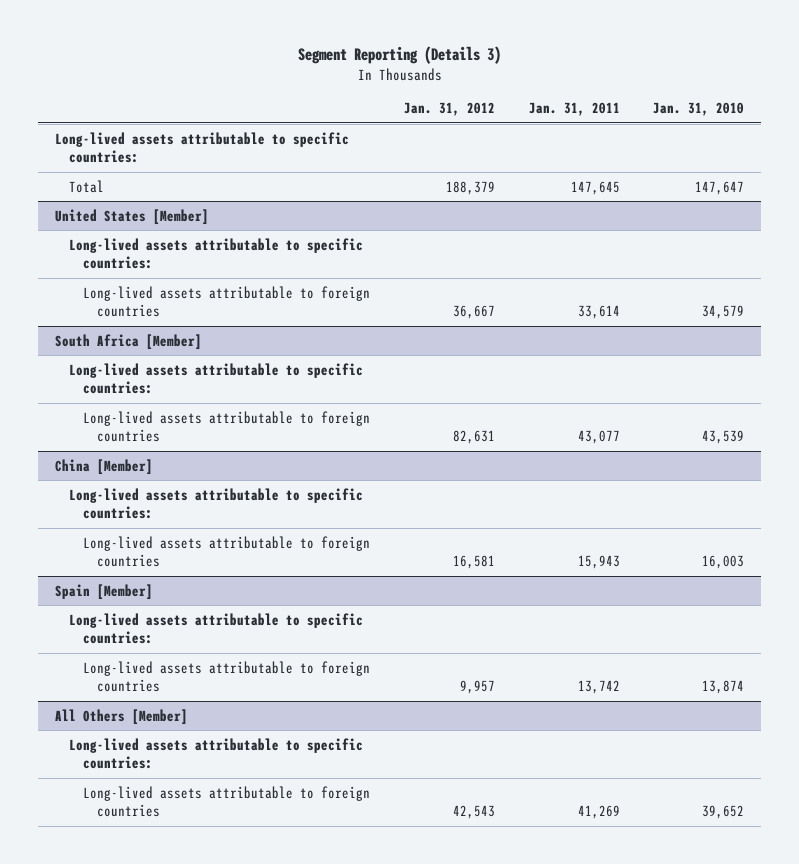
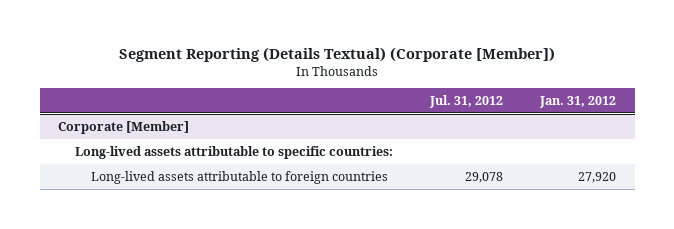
[297,46,501,65] Segment Reporting (Details 3) -> [119,47,556,63] Segment Reporting (Details Textual) (Corporate [Member])
[528,102,620,117] Jan. 31, 2011 -> none
[653,102,745,117] Jan. 31, 2010 -> none
none -> [428,94,503,108] Jul. 31, 2012
[54,131,349,164] Long-lived assets attributable to specific countries: -> none
[68,179,104,193] Total -> none
[54,208,209,225] United States [Member] -> none
[68,237,363,270] Long-lived assets attributable to specific countries: -> none
[83,285,371,318] Long-lived assets attributable to foreign countries -> none
[54,333,202,350] South Africa [Member] -> none
[68,362,363,395] Long-lived assets attributable to specific countries: -> none
[83,410,371,443] Long-lived assets attributable to foreign countries -> none
[54,458,153,475] China [Member] -> none
[68,487,363,520] Long-lived assets attributable to specific countries: -> none
[83,535,371,568] Long-lived assets attributable to foreign countries -> none
[54,583,153,600] Spain [Member] -> none
[68,612,363,645] Long-lived assets attributable to specific countries: -> none
[83,660,371,693] Long-lived assets attributable to foreign countries -> none
[54,708,188,725] All Others [Member] -> none
none -> [58,120,190,134] Corporate [Member]
[452,805,495,820] 42,543 -> [577,171,616,183] 27,920

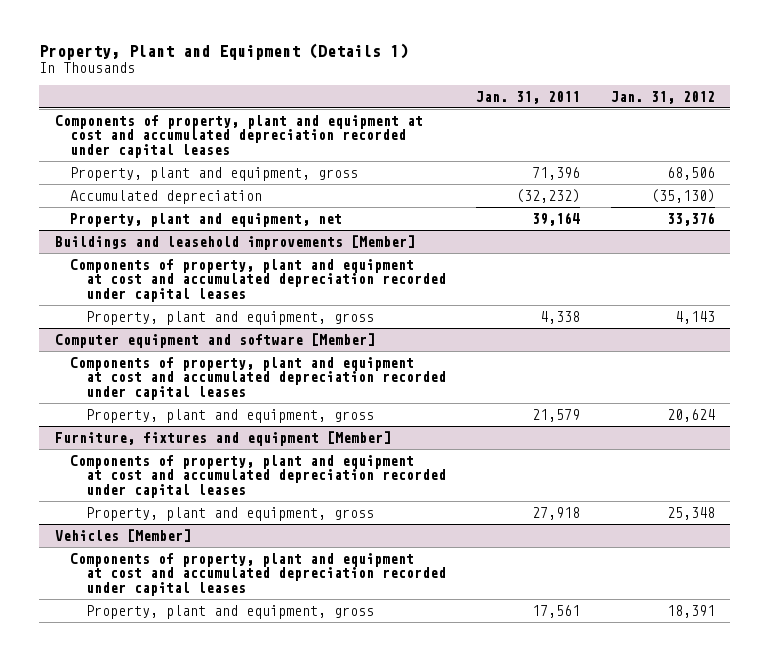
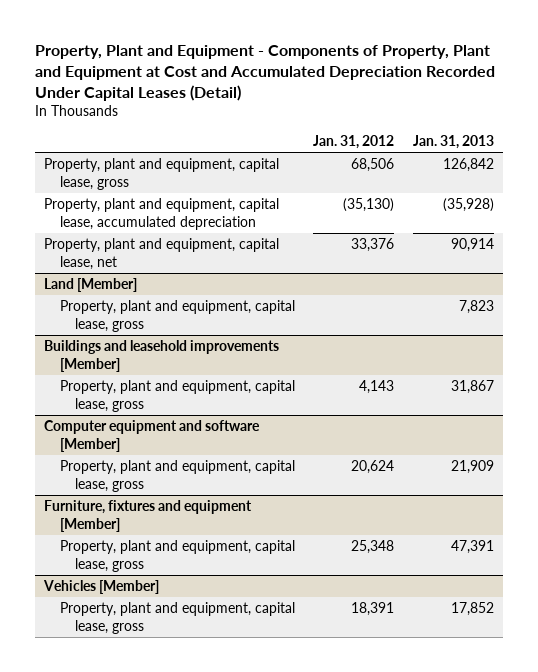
[39,43,409,61] Property, Plant and Equipment (Details 1) -> [34,44,495,101] Property, Plant and Equipment - Components of Property, Plant and Equipment at Cost and Accumulated Depreciation Recorded Under Capital Leases (Detail)
[476,90,581,104] Jan. 31, 2011 -> none
none -> [412,134,494,149] Jan. 31, 2013
[54,114,423,158] Components of property, plant and equipment at cost and accumulated depreciation recorded under capital leases -> none
[70,166,359,181] Property, plant and equipment, gross -> [44,158,280,190] Property, plant and equipment, capital lease, gross
[70,189,263,204] Accumulated depreciation -> [44,198,280,230] Property, plant and equipment, capital lease, accumulated depreciation
[70,212,343,227] Property, plant and equipment, net -> [44,238,280,270] Property, plant and equipment, capital lease, net
none -> [44,278,138,293] Land [Member]
none -> [59,300,295,332] Property, plant and equipment, capital lease, gross
[70,258,446,302] Components of property, plant and equipment at cost and accumulated depreciation recorded under capital leases -> none
[85,310,374,325] Property, plant and equipment, gross -> [59,380,295,412] Property, plant and equipment, capital lease, gross
[70,356,446,400] Components of property, plant and equipment at cost and accumulated depreciation recorded under capital leases -> none
[85,408,374,423] Property, plant and equipment, gross -> [59,460,295,492] Property, plant and equipment, capital lease, gross
[70,454,446,498] Components of property, plant and equipment at cost and accumulated depreciation recorded under capital leases -> none
[85,506,374,521] Property, plant and equipment, gross -> [59,540,295,572] Property, plant and equipment, capital lease, gross
[70,552,446,596] Components of property, plant and equipment at cost and accumulated depreciation recorded under capital leases -> none
[85,604,374,619] Property, plant and equipment, gross -> [59,602,295,634] Property, plant and equipment, capital lease, gross

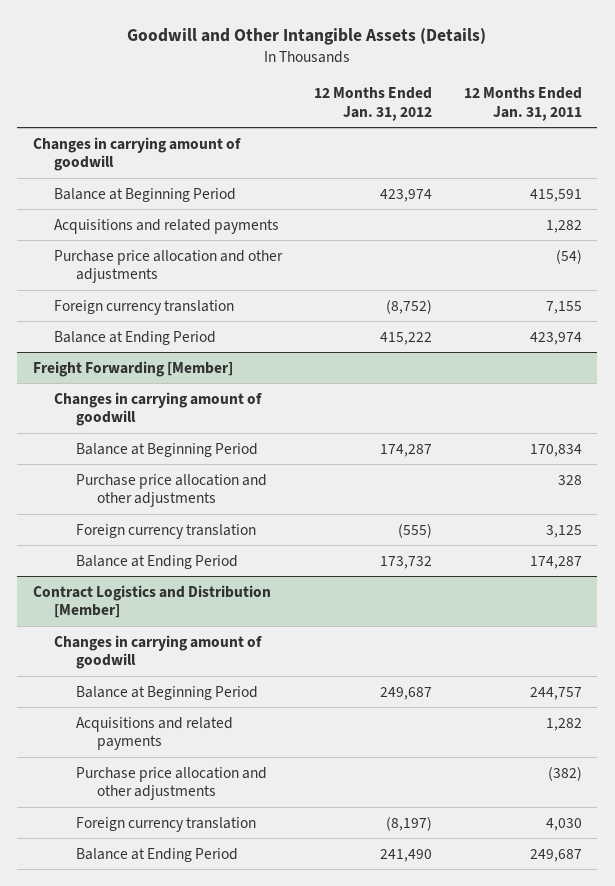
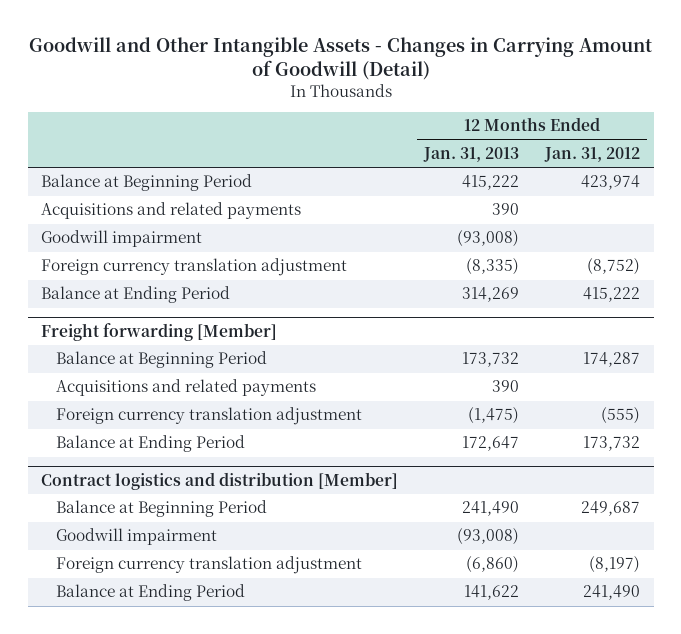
[127,28,487,46] Goodwill and Other Intangible Assets (Details) -> [28,36,652,80] Goodwill and Other Intangible Assets - Changes in Carrying Amount of Goodwill (Detail)
[463,86,582,121] 12 Months Ended Jan. 31, 2011 -> none
none -> [423,147,520,163] Jan. 31, 2013
[33,136,242,172] Changes in carrying amount of goodwill -> none
[54,249,284,284] Purchase price allocation and other adjustments -> none
none -> [40,230,202,248] Goodwill impairment
[54,299,235,315] Foreign currency translation -> [40,258,347,277] Foreign currency translation adjustment
[54,391,263,427] Changes in carrying amount of goodwill -> none
[33,360,234,377] Freight Forwarding [Member] -> [40,322,277,341] Freight forwarding [Member]
[75,473,267,508] Purchase price allocation and other adjustments -> none
none -> [55,379,316,397] Acquisitions and related payments
[75,523,256,539] Foreign currency translation -> [55,407,362,426] Foreign currency translation adjustment
[54,634,263,670] Changes in carrying amount of goodwill -> none
[33,584,272,619] Contract Logistics and Distribution [Member] -> [40,471,398,490] Contract logistics and distribution [Member]
[75,716,233,751] Acquisitions and related payments -> none
[75,766,267,801] Purchase price allocation and other adjustments -> none
none -> [55,528,217,546] Goodwill impairment
[75,816,256,832] Foreign currency translation -> [55,556,362,575] Foreign currency translation adjustment

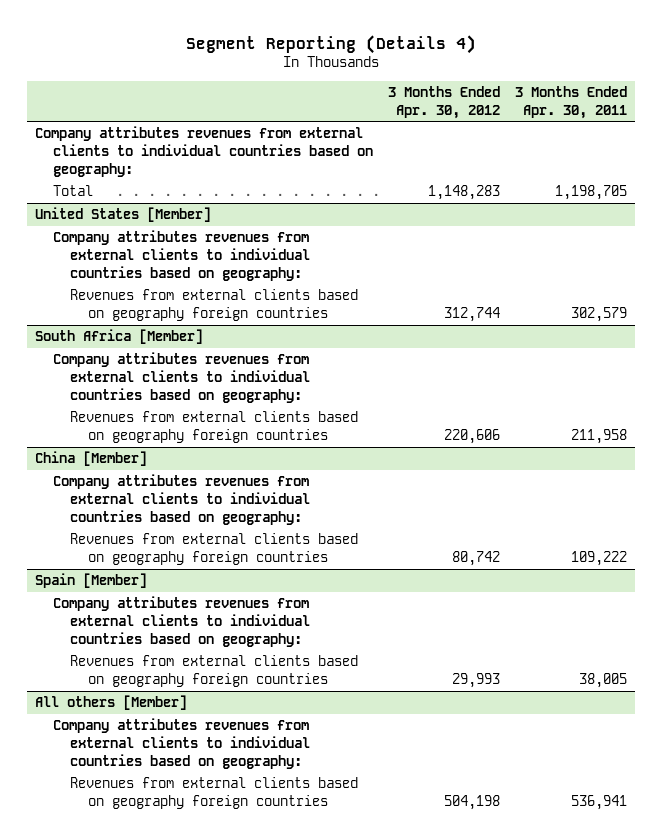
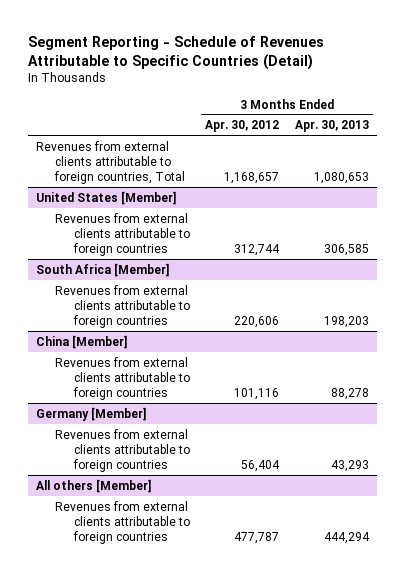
[186,34,477,54] Segment Reporting (Details 4) -> [27,35,324,70] Segment Reporting - Schedule of Revenues Attributable to Specific Countries (Detail)
[515,85,628,119] 3 Months Ended Apr. 30, 2011 -> none
none -> [295,120,370,133] Apr. 30, 2013
[35,126,373,177] Company attributes revenues from external clients to individual countries based on geography: -> none
[52,185,93,197] Total -> none
none -> [35,140,185,185] Revenues from external clients attributable to foreign countries, Total
[52,230,311,281] Company attributes revenues from external clients to individual countries based on geography: -> none
[70,289,359,321] Revenues from external clients based on geography foreign countries -> [54,212,190,257] Revenues from external clients attributable to foreign countries
[52,352,311,403] Company attributes revenues from external clients to individual countries based on geography: -> none
[70,411,359,443] Revenues from external clients based on geography foreign countries -> [54,284,190,329] Revenues from external clients attributable to foreign countries
[52,474,311,525] Company attributes revenues from external clients to individual countries based on geography: -> none
[35,573,148,589] Spain [Member] -> none
[52,596,311,647] Company attributes revenues from external clients to individual countries based on geography: -> none
[70,533,359,565] Revenues from external clients based on geography foreign countries -> [54,356,190,401] Revenues from external clients attributable to foreign countries
[451,550,500,566] 80,742 -> [234,388,280,401] 101,116
none -> [35,406,147,421] Germany [Member]
[70,655,359,687] Revenues from external clients based on geography foreign countries -> [54,428,190,473] Revenues from external clients attributable to foreign countries
[451,672,500,688] 29,993 -> [241,460,281,473] 56,404
[52,718,311,769] Company attributes revenues from external clients to individual countries based on geography: -> none
[70,777,359,809] Revenues from external clients based on geography foreign countries -> [54,500,190,545] Revenues from external clients attributable to foreign countries
[443,794,500,810] 504,198 -> [234,532,280,545] 477,787

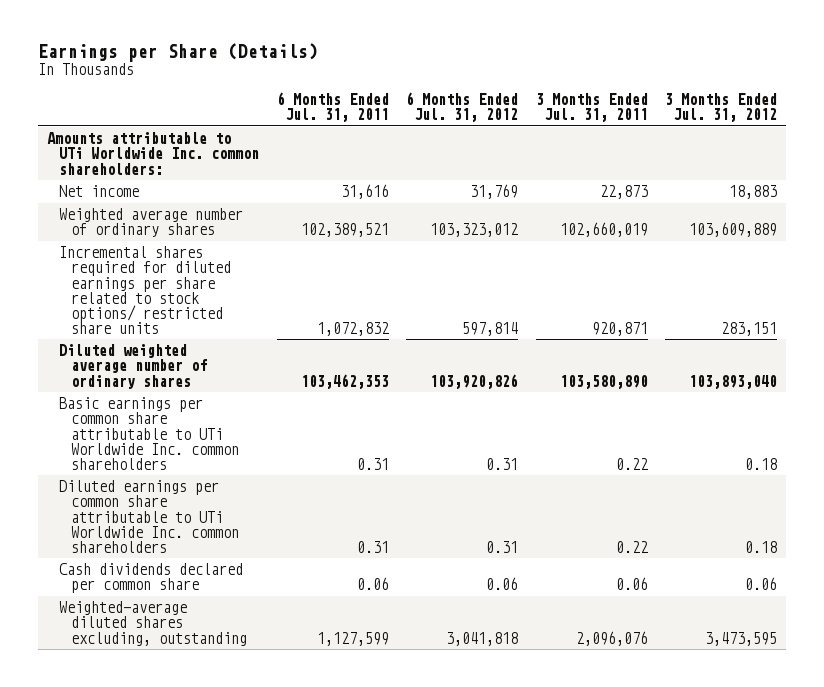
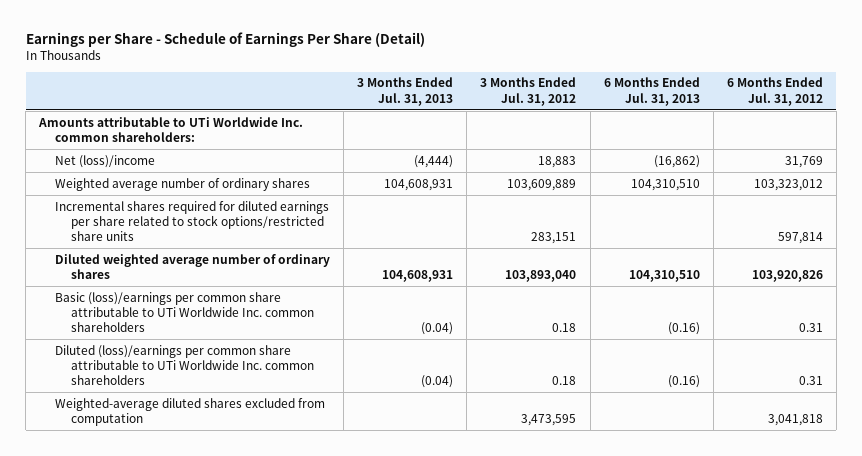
[38,42,319,62] Earnings per Share (Details) -> [25,32,425,48] Earnings per Share - Schedule of Earnings Per Share (Detail)
[276,92,389,123] 6 Months Ended Jul. 31, 2011 -> none
[535,93,648,123] 3 Months Ended Jul. 31, 2011 -> none
none -> [357,77,454,106] 3 Months Ended Jul. 31, 2013
none -> [603,77,700,106] 6 Months Ended Jul. 31, 2013
[58,185,139,198] Net income -> [55,154,156,168] Net (loss)/income
[58,246,231,334] Incremental shares required for diluted earnings per share related to stock options/ restricted share units -> [55,200,330,242] Incremental shares required for diluted earnings per share related to stock options/restricted share units
[58,563,243,594] Cash dividends declared per common share -> none
[58,397,239,470] Basic earnings per common share attributable to UTi Worldwide Inc. common shareholders -> [55,291,315,333] Basic (loss)/earnings per common share attributable to UTi Worldwide Inc. common shareholders
[58,480,239,553] Diluted earnings per common share attributable to UTi Worldwide Inc. common shareholders -> [55,344,315,386] Diluted (loss)/earnings per common share attributable to UTi Worldwide Inc. common shareholders
[58,601,247,646] Weighted-average diluted shares excluding, outstanding -> [55,397,326,426] Weighted-average diluted shares excluded from computation

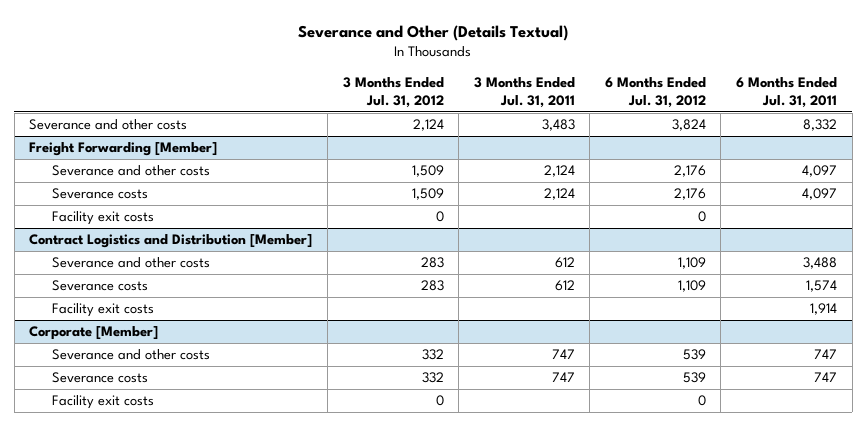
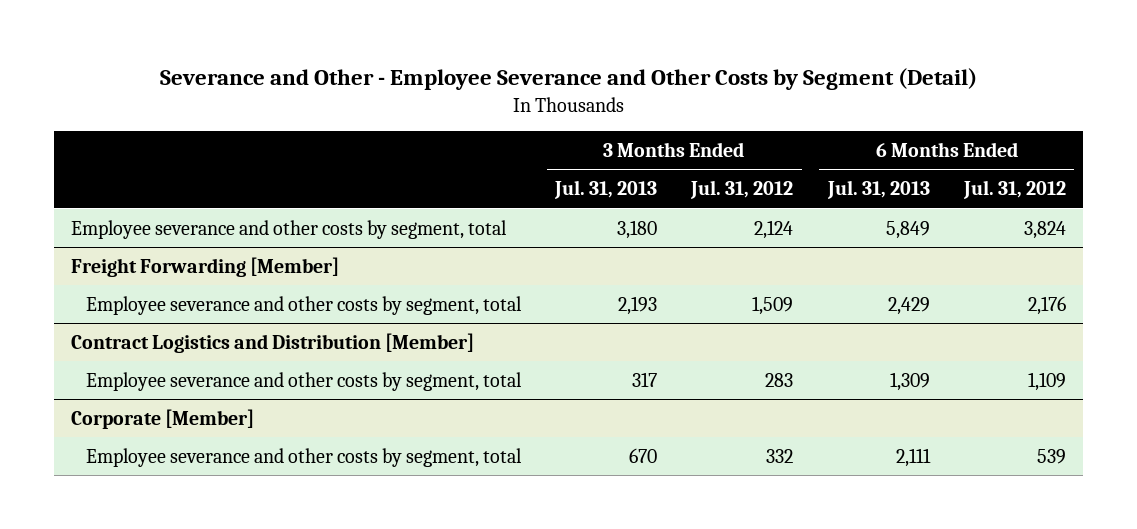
[298,24,569,41] Severance and Other (Details Textual) -> [159,67,977,90] Severance and Other - Employee Severance and Other Costs by Segment (Detail)
[473,76,575,108] 3 Months Ended Jul. 31, 2011 -> none
[735,76,837,108] 6 Months Ended Jul. 31, 2011 -> none
none -> [554,180,658,200] Jul. 31, 2013
none -> [826,180,930,200] Jul. 31, 2013
[29,119,188,131] Severance and other costs -> [71,219,508,239] Employee severance and other costs by segment, total
[51,188,148,200] Severance costs -> none
[51,211,154,226] Facility exit costs -> none
[51,165,210,177] Severance and other costs -> [85,295,522,315] Employee severance and other costs by segment, total
[51,280,148,292] Severance costs -> none
[51,303,154,318] Facility exit costs -> none
[51,257,210,269] Severance and other costs -> [85,371,522,391] Employee severance and other costs by segment, total
[51,372,148,384] Severance costs -> none
[51,395,154,410] Facility exit costs -> none
[51,349,210,361] Severance and other costs -> [85,447,522,467] Employee severance and other costs by segment, total

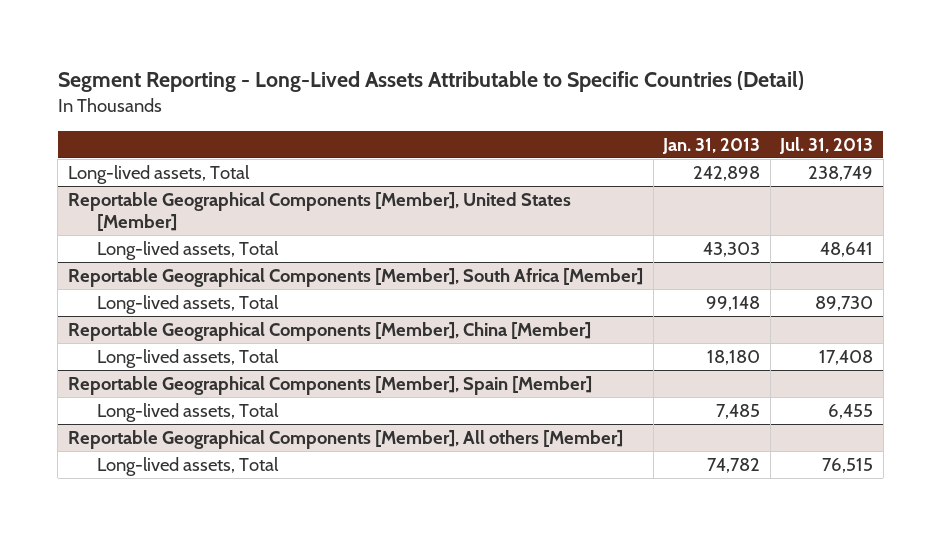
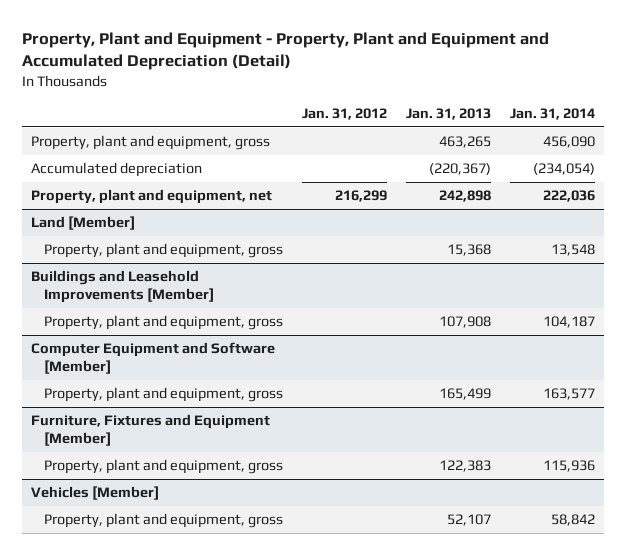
[57,71,804,93] Segment Reporting - Long-Lived Assets Attributable to Specific Countries (Detail) -> [21,32,549,71] Property, Plant and Equipment - Property, Plant and Equipment and Accumulated Depreciation (Detail)
[779,137,874,155] Jul. 31, 2013 -> none
none -> [301,107,387,120] Jan. 31, 2012
none -> [509,107,595,120] Jan. 31, 2014
[67,191,571,231] Reportable Geographical Components [Member], United States [Member] -> none
[97,240,280,260] Long-lived assets, Total -> none
[67,267,643,287] Reportable Geographical Components [Member], South Africa [Member] -> none
[97,294,280,314] Long-lived assets, Total -> none
[67,321,591,341] Reportable Geographical Components [Member], China [Member] -> none
[97,348,280,368] Long-lived assets, Total -> none
[67,375,592,395] Reportable Geographical Components [Member], Spain [Member] -> none
[97,402,280,422] Long-lived assets, Total -> none
[67,429,623,449] Reportable Geographical Components [Member], All others [Member] -> none
[97,456,280,476] Long-lived assets, Total -> none
none -> [31,134,271,150] Property, plant and equipment, gross
none -> [31,161,203,177] Accumulated depreciation
[67,164,250,184] Long-lived assets, Total -> [31,188,273,204] Property, plant and equipment, net
none -> [31,215,136,230] Land [Member]
none -> [43,242,283,258] Property, plant and equipment, gross
none -> [31,269,214,304] Buildings and Leasehold Improvements [Member]
none -> [43,314,283,330] Property, plant and equipment, gross
none -> [31,341,276,375] Computer Equipment and Software [Member]
none -> [43,386,283,402] Property, plant and equipment, gross
none -> [31,413,271,447] Furniture, Fixtures and Equipment [Member]
none -> [43,458,283,474] Property, plant and equipment, gross
none -> [31,485,160,500] Vehicles [Member]
none -> [43,512,283,528] Property, plant and equipment, gross

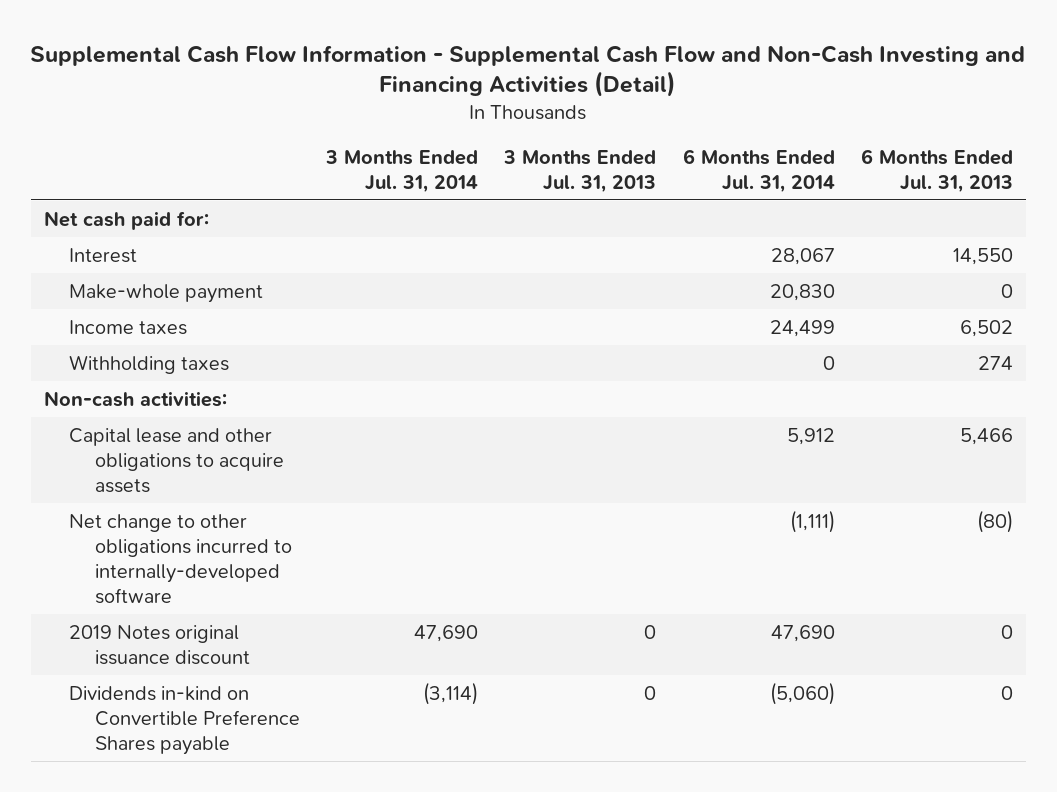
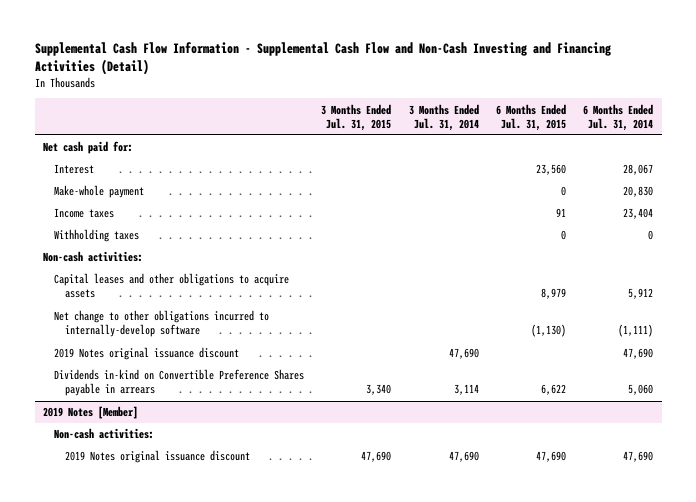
[503,149,657,193] 3 Months Ended Jul. 31, 2013 -> none
[861,148,1014,193] 6 Months Ended Jul. 31, 2013 -> none
none -> [321,103,392,131] 3 Months Ended Jul. 31, 2015
none -> [495,103,566,131] 6 Months Ended Jul. 31, 2015
[769,319,835,337] 24,499 -> [623,208,654,220] 23,404
[69,427,284,493] Capital lease and other obligations to acquire assets -> [54,273,290,299] Capital leases and other obligations to acquire assets
[69,513,292,604] Net change to other obligations incurred to internally-developed software -> [54,310,270,338] Net change to other obligations incurred to internally-develop software
[69,685,300,755] Dividends in-kind on Convertible Preference Shares payable -> [54,369,305,397] Dividends in-kind on Convertible Preference Shares payable in arrears
[423,681,479,705] (3,114) -> [453,384,479,396] 3,114
[769,681,835,705] (5,060) -> [628,384,654,396] 5,060
none -> [43,406,139,420] 2019 Notes [Member]
none -> [54,428,155,440] Non-cash activities:
none -> [64,450,250,464] 2019 Notes original issuance discount

